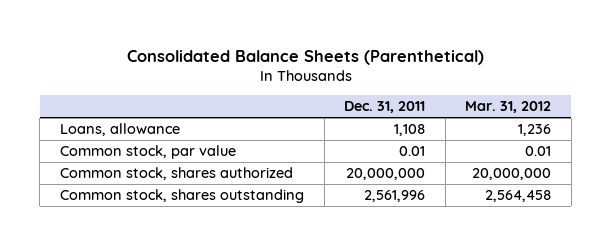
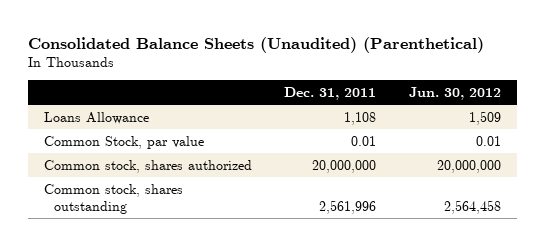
[126,49,484,65] Consolidated Balance Sheets (Parenthetical) -> [28,36,485,53] Consolidated Balance Sheets (Unaudited) (Parenthetical)
[465,101,552,114] Mar. 31, 2012 -> none
none -> [408,86,501,100] Jun. 30, 2012
[59,122,180,136] Loans, allowance -> [44,111,150,124] Loans Allowance
[59,144,236,159] Common stock, par value -> [44,135,205,149] Common Stock, par value

